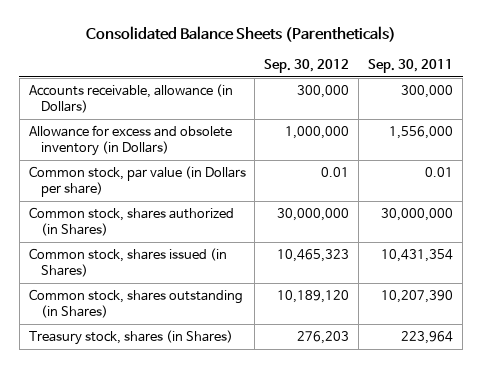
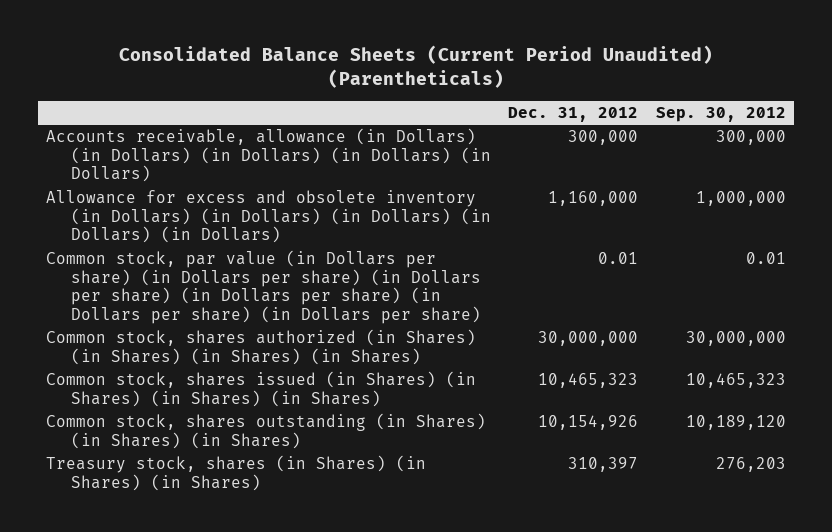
[85,26,396,43] Consolidated Balance Sheets (Parentheticals) -> [118,45,713,89] Consolidated Balance Sheets (Current Period Unaudited) (Parentheticals)
[368,58,454,73] Sep. 30, 2011 -> none
none -> [508,106,639,122] Dec. 31, 2012
[28,83,233,114] Accounts receivable, allowance (in Dollars) -> [46,128,491,183] Accounts receivable, allowance (in Dollars) (in Dollars) (in Dollars) (in Dollars) (in Dollars)
[28,124,232,157] Allowance for excess and obsolete inventory (in Dollars) -> [46,190,491,244] Allowance for excess and obsolete inventory (in Dollars) (in Dollars) (in Dollars) (in Dollars) (in Dollars)
[28,165,246,198] Common stock, par value (in Dollars per share) -> [46,250,481,324] Common stock, par value (in Dollars per share) (in Dollars per share) (in Dollars per share) (in Dollars per share) (in Dollars per share) (in Dollars per share)
[28,206,234,237] Common stock, shares authorized (in Shares) -> [46,329,477,365] Common stock, shares authorized (in Shares) (in Shares) (in Shares) (in Shares)
[28,247,227,278] Common stock, shares issued (in Shares) -> [46,371,477,407] Common stock, shares issued (in Shares) (in Shares) (in Shares) (in Shares)
[28,288,243,319] Common stock, shares outstanding (in Shares) -> [46,413,487,449] Common stock, shares outstanding (in Shares) (in Shares) (in Shares)
[28,329,233,345] Treasury stock, shares (in Shares) -> [46,455,427,491] Treasury stock, shares (in Shares) (in Shares) (in Shares)

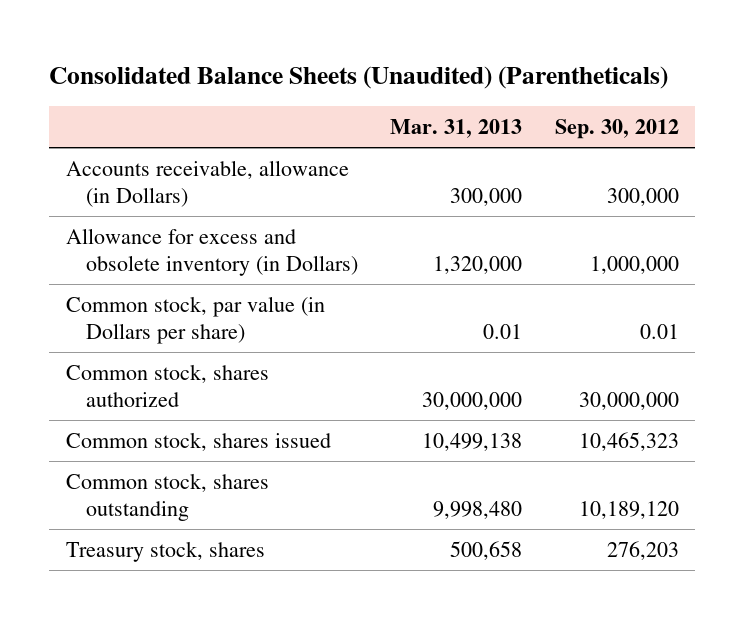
[118,45,713,89] Consolidated Balance Sheets (Current Period Unaudited) (Parentheticals) -> [49,65,669,89] Consolidated Balance Sheets (Unaudited) (Parentheticals)
[508,106,639,122] Dec. 31, 2012 -> none
none -> [390,118,523,138] Mar. 31, 2013
[46,128,491,183] Accounts receivable, allowance (in Dollars) (in Dollars) (in Dollars) (in Dollars) (in Dollars) -> [65,159,349,207] Accounts receivable, allowance (in Dollars)
[46,190,491,244] Allowance for excess and obsolete inventory (in Dollars) (in Dollars) (in Dollars) (in Dollars) (in Dollars) -> [65,227,358,276] Allowance for excess and obsolete inventory (in Dollars)
[46,250,481,324] Common stock, par value (in Dollars per share) (in Dollars per share) (in Dollars per share) (in Dollars per share) (in Dollars per share) (in Dollars per share) -> [65,295,325,344] Common stock, par value (in Dollars per share)
[46,329,477,365] Common stock, shares authorized (in Shares) (in Shares) (in Shares) (in Shares) -> [65,363,269,407] Common stock, shares authorized
[46,371,477,407] Common stock, shares issued (in Shares) (in Shares) (in Shares) (in Shares) -> [65,431,331,451] Common stock, shares issued
[46,413,487,449] Common stock, shares outstanding (in Shares) (in Shares) (in Shares) -> [65,472,269,521] Common stock, shares outstanding
[46,455,427,491] Treasury stock, shares (in Shares) (in Shares) (in Shares) -> [65,540,265,562] Treasury stock, shares

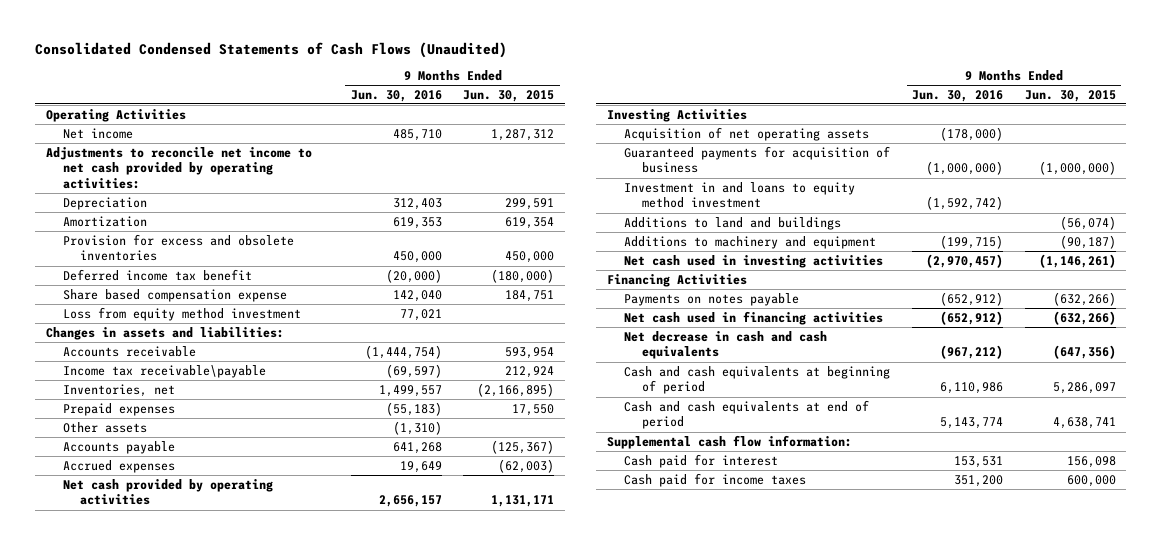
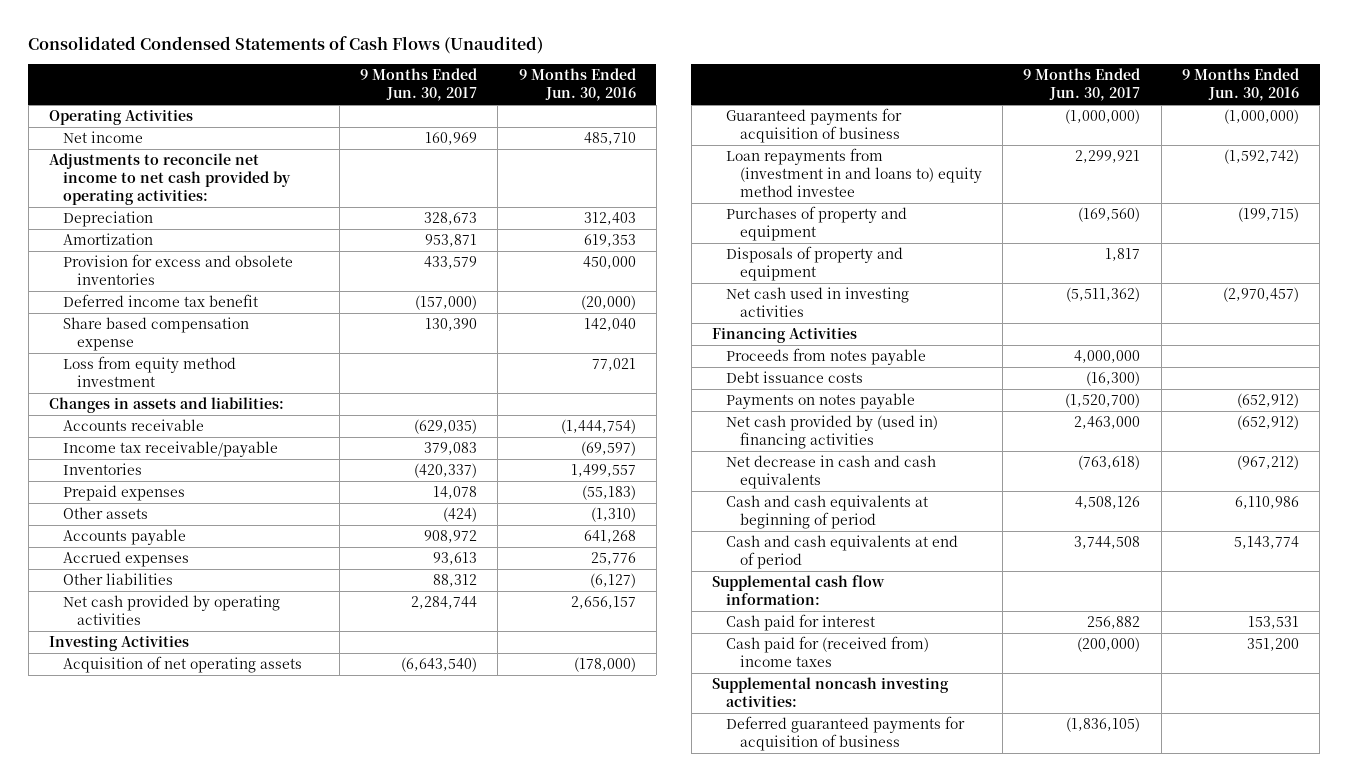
[463,89,555,102] Jun. 30, 2015 -> none
none -> [360,68,478,102] 9 Months Ended Jun. 30, 2017
[63,364,267,378] Income tax receivable\payable -> [62,441,278,458] Income tax receivable/payable
[63,383,176,397] Inventories, net -> [62,463,142,476] Inventories
[399,460,442,473] 19,649 -> [590,552,636,566] 25,776
none -> [62,573,173,586] Other liabilities
[624,216,842,230] Additions to land and buildings -> none
[624,181,856,209] Investment in and loans to equity method investment -> [726,148,982,198] Loan repayments from (investment in and loans to) equity method investee
[624,235,877,249] Additions to machinery and equipment -> [726,206,908,242] Purchases of property and equipment
none -> [726,246,904,282] Disposals of property and equipment
none -> [726,348,927,366] Proceeds from notes payable
none -> [726,371,864,384] Debt issuance costs
[624,310,884,325] Net cash used in financing activities -> [726,415,939,450] Net cash provided by (used in) financing activities
[624,472,807,487] Cash paid for income taxes -> [726,636,930,668] Cash paid for (received from) income taxes
none -> [712,677,950,708] Supplemental noncash investing activities:
none -> [726,716,966,752] Deferred guaranteed payments for acquisition of business

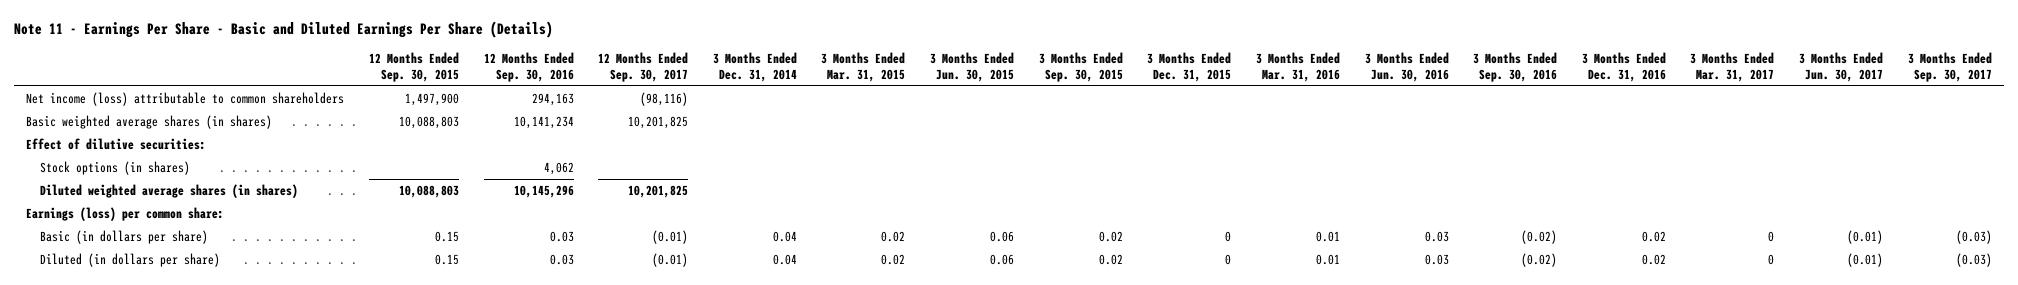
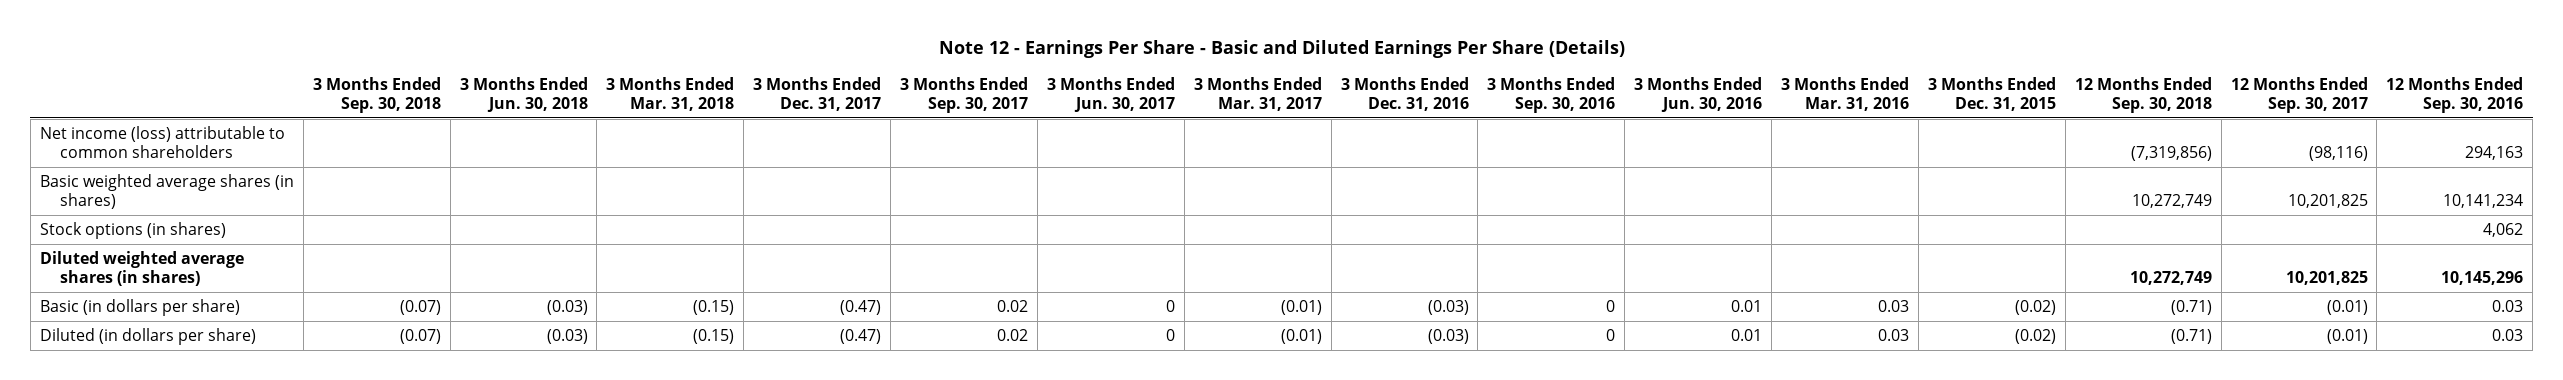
[14,21,554,39] Note 11 - Earnings Per Share - Basic and Diluted Earnings Per Share (Details) -> [938,40,1625,59] Note 12 - Earnings Per Share - Basic and Diluted Earnings Per Share (Details)
[368,51,459,83] 12 Months Ended Sep. 30, 2015 -> none
[712,51,797,83] 3 Months Ended Dec. 31, 2014 -> none
[821,51,906,83] 3 Months Ended Mar. 31, 2015 -> none
[930,51,1015,83] 3 Months Ended Jun. 30, 2015 -> none
[1038,51,1123,83] 3 Months Ended Sep. 30, 2015 -> none
none -> [312,76,441,114] 3 Months Ended Sep. 30, 2018
none -> [459,76,588,113] 3 Months Ended Jun. 30, 2018
none -> [606,76,735,112] 3 Months Ended Mar. 31, 2018
none -> [753,76,882,112] 3 Months Ended Dec. 31, 2017
none -> [2074,76,2212,114] 12 Months Ended Sep. 30, 2018
[26,137,207,150] Effect of dilutive securities: -> none
[26,206,225,221] Earnings (loss) per common share: -> none
[1225,230,1232,242] 0 -> [2014,299,2056,315] (0.02)
[1315,230,1340,242] 0.01 -> [1878,299,1910,312] 0.03
[1424,230,1449,242] 0.03 -> [1731,299,1763,312] 0.01
[1521,229,1558,244] (0.02) -> [1606,299,1616,312] 0
[1641,230,1666,242] 0.02 -> [1427,299,1469,315] (0.03)
[1768,230,1775,242] 0 -> [1280,299,1322,315] (0.01)
[1847,229,1884,244] (0.01) -> [1165,299,1175,312] 0
[1955,229,1992,244] (0.03) -> [997,299,1029,312] 0.02
[1225,253,1232,265] 0 -> [2014,328,2056,344] (0.02)
[1315,253,1340,265] 0.01 -> [1878,328,1910,341] 0.03
[1424,253,1449,265] 0.03 -> [1731,328,1763,341] 0.01
[1521,252,1558,267] (0.02) -> [1606,328,1616,341] 0
[1641,253,1666,265] 0.02 -> [1427,328,1469,344] (0.03)
[1768,253,1775,265] 0 -> [1280,328,1322,344] (0.01)
[1847,252,1884,267] (0.01) -> [1165,328,1175,341] 0
[1955,252,1992,267] (0.03) -> [997,328,1029,341] 0.02

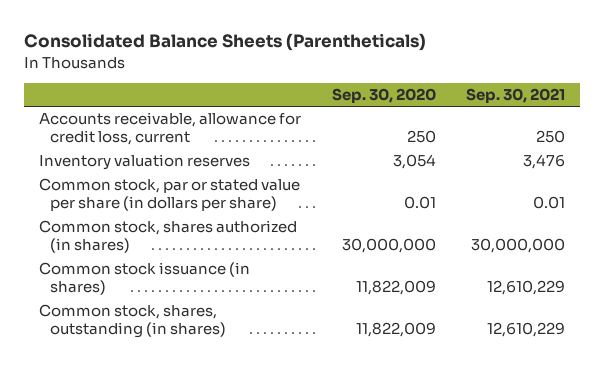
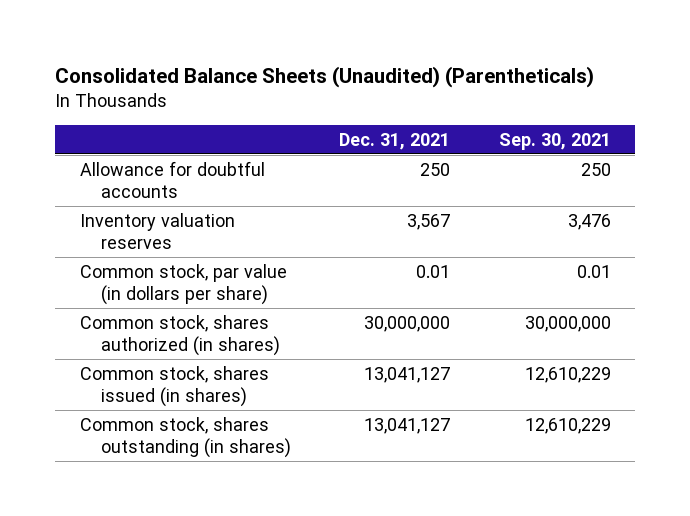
[24,33,427,52] Consolidated Balance Sheets (Parentheticals) -> [55,65,595,88] Consolidated Balance Sheets (Unaudited) (Parentheticals)
[331,87,436,103] Sep. 30, 2020 -> none
none -> [339,132,451,150] Dec. 31, 2021
[39,112,302,146] Accounts receivable, allowance for credit loss, current -> [79,160,265,199] Allowance for doubtful accounts
[39,178,301,212] Common stock, par or stated value per share (in dollars per share) -> [79,263,287,306] Common stock, par value (in dollars per share)
[39,262,251,296] Common stock issuance (in shares) -> [79,365,269,408] Common stock, shares issued (in shares)
[39,304,227,339] Common stock, shares, outstanding (in shares) -> [79,416,291,459] Common stock, shares outstanding (in shares)

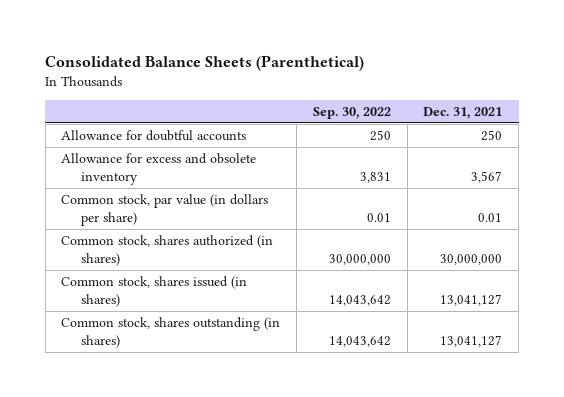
[55,65,595,88] Consolidated Balance Sheets (Unaudited) (Parentheticals) -> [45,54,365,71] Consolidated Balance Sheets (Parenthetical)
[498,132,611,150] Sep. 30, 2021 -> none
none -> [312,106,391,119] Sep. 30, 2022
[79,212,235,250] Inventory valuation reserves -> [61,153,257,185] Allowance for excess and obsolete inventory

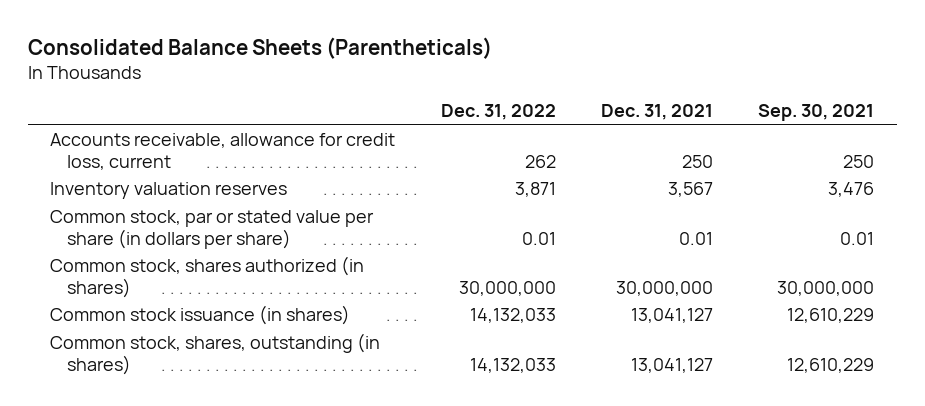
[45,54,365,71] Consolidated Balance Sheets (Parenthetical) -> [27,37,492,60] Consolidated Balance Sheets (Parentheticals)
[312,106,391,119] Sep. 30, 2022 -> none
none -> [440,104,556,121] Dec. 31, 2022
none -> [758,104,875,122] Sep. 30, 2021
[61,130,247,142] Allowance for doubtful accounts -> [50,133,396,171] Accounts receivable, allowance for credit loss, current
[61,153,257,185] Allowance for excess and obsolete inventory -> [50,182,288,200] Inventory valuation reserves
[61,194,269,226] Common stock, par value (in dollars per share) -> [50,210,375,250] Common stock, par or stated value per share (in dollars per share)
[61,276,248,307] Common stock, shares issued (in shares) -> [50,305,351,326] Common stock issuance (in shares)
[61,317,281,348] Common stock, shares outstanding (in shares) -> [50,333,381,376] Common stock, shares, outstanding (in shares)

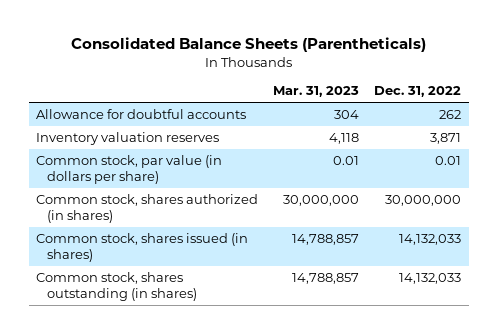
[601,104,714,121] Dec. 31, 2021 -> none
[758,104,875,122] Sep. 30, 2021 -> none
none -> [273,86,360,98] Mar. 31, 2023
[50,133,396,171] Accounts receivable, allowance for credit loss, current -> [36,108,247,119] Allowance for doubtful accounts
[50,210,375,250] Common stock, par or stated value per share (in dollars per share) -> [36,154,223,184] Common stock, par value (in dollars per share)
[50,305,351,326] Common stock issuance (in shares) -> [36,232,249,262] Common stock, shares issued (in shares)
[50,333,381,376] Common stock, shares, outstanding (in shares) -> [36,271,197,301] Common stock, shares outstanding (in shares)

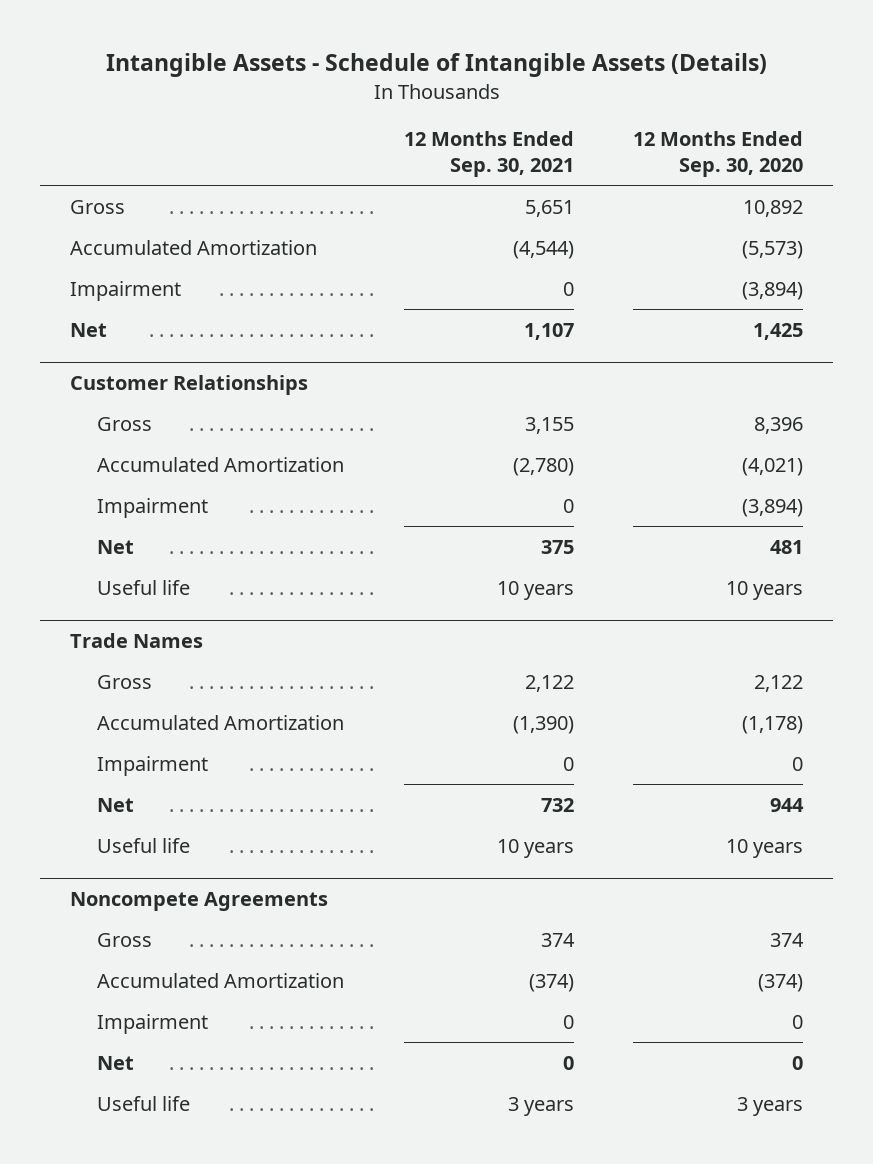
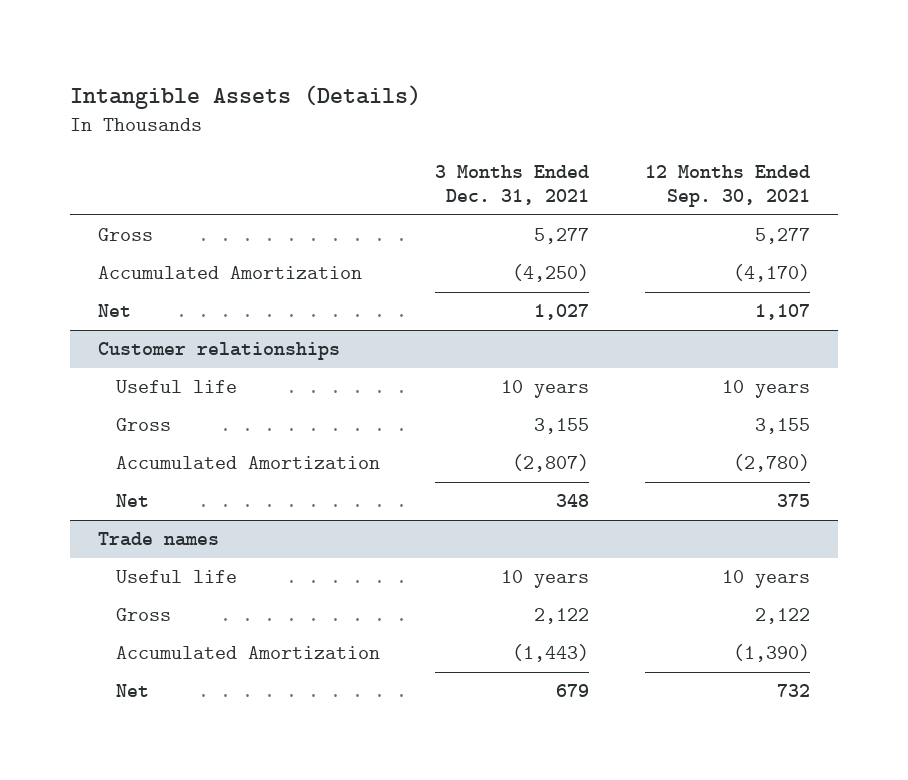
[105,53,767,78] Intangible Assets - Schedule of Intangible Assets (Details) -> [70,84,422,109] Intangible Assets (Details)
[633,131,804,178] 12 Months Ended Sep. 30, 2020 -> none
none -> [435,164,590,206] 3 Months Ended Dec. 31, 2021
[69,280,181,301] Impairment -> none
[524,199,574,217] 5,651 -> [754,228,810,245] 5,277
[512,240,574,259] (4,544) -> [732,264,810,283] (4,170)
[69,375,308,396] Customer Relationships -> [98,342,341,361] Customer relationships
none -> [115,380,237,394] Useful life
[97,497,209,518] Impairment -> none
none -> [98,532,220,547] Trade names
[69,633,203,649] Trade Names -> none
[97,755,209,776] Impairment -> none
[97,837,191,853] Useful life -> none
[69,892,328,912] Noncompete Agreements -> none
[97,932,153,947] Gross -> none
[97,972,345,988] Accumulated Amortization -> none
[97,1013,209,1034] Impairment -> none
[97,1055,135,1070] Net -> none
[97,1095,191,1111] Useful life -> none

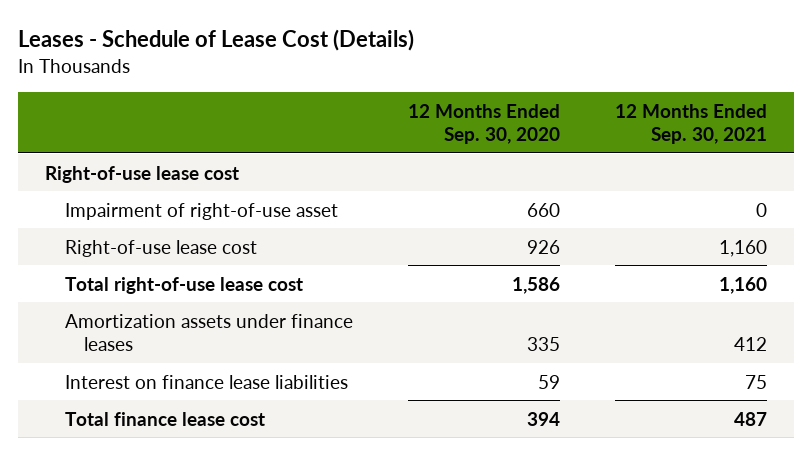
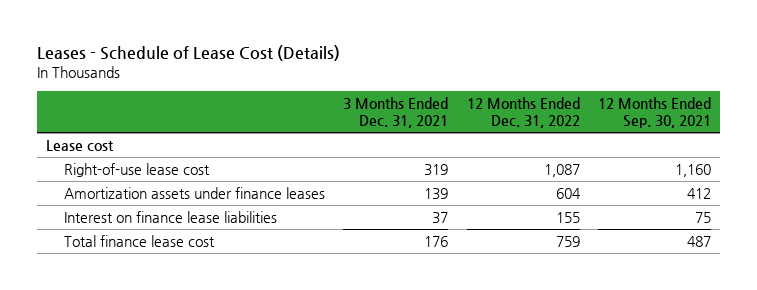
[407,103,560,144] 12 Months Ended Sep. 30, 2020 -> none
none -> [343,96,449,129] 3 Months Ended Dec. 31, 2021
none -> [466,96,580,129] 12 Months Ended Dec. 31, 2022
[64,202,338,220] Impairment of right-of-use asset -> none
[45,165,240,183] Right-of-use lease cost -> [45,140,114,152] Lease cost
[64,276,303,294] Total right-of-use lease cost -> none

